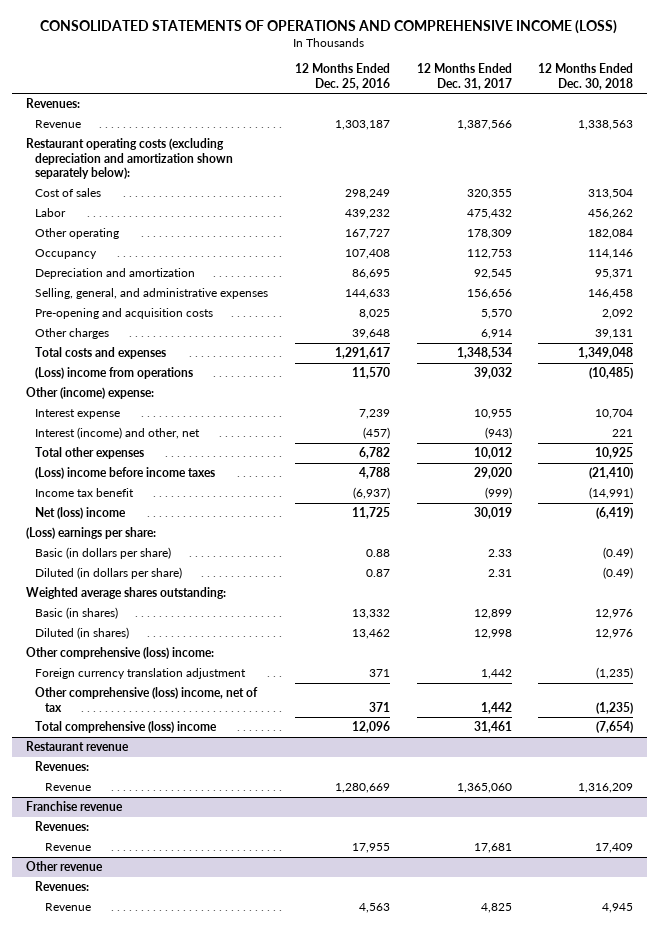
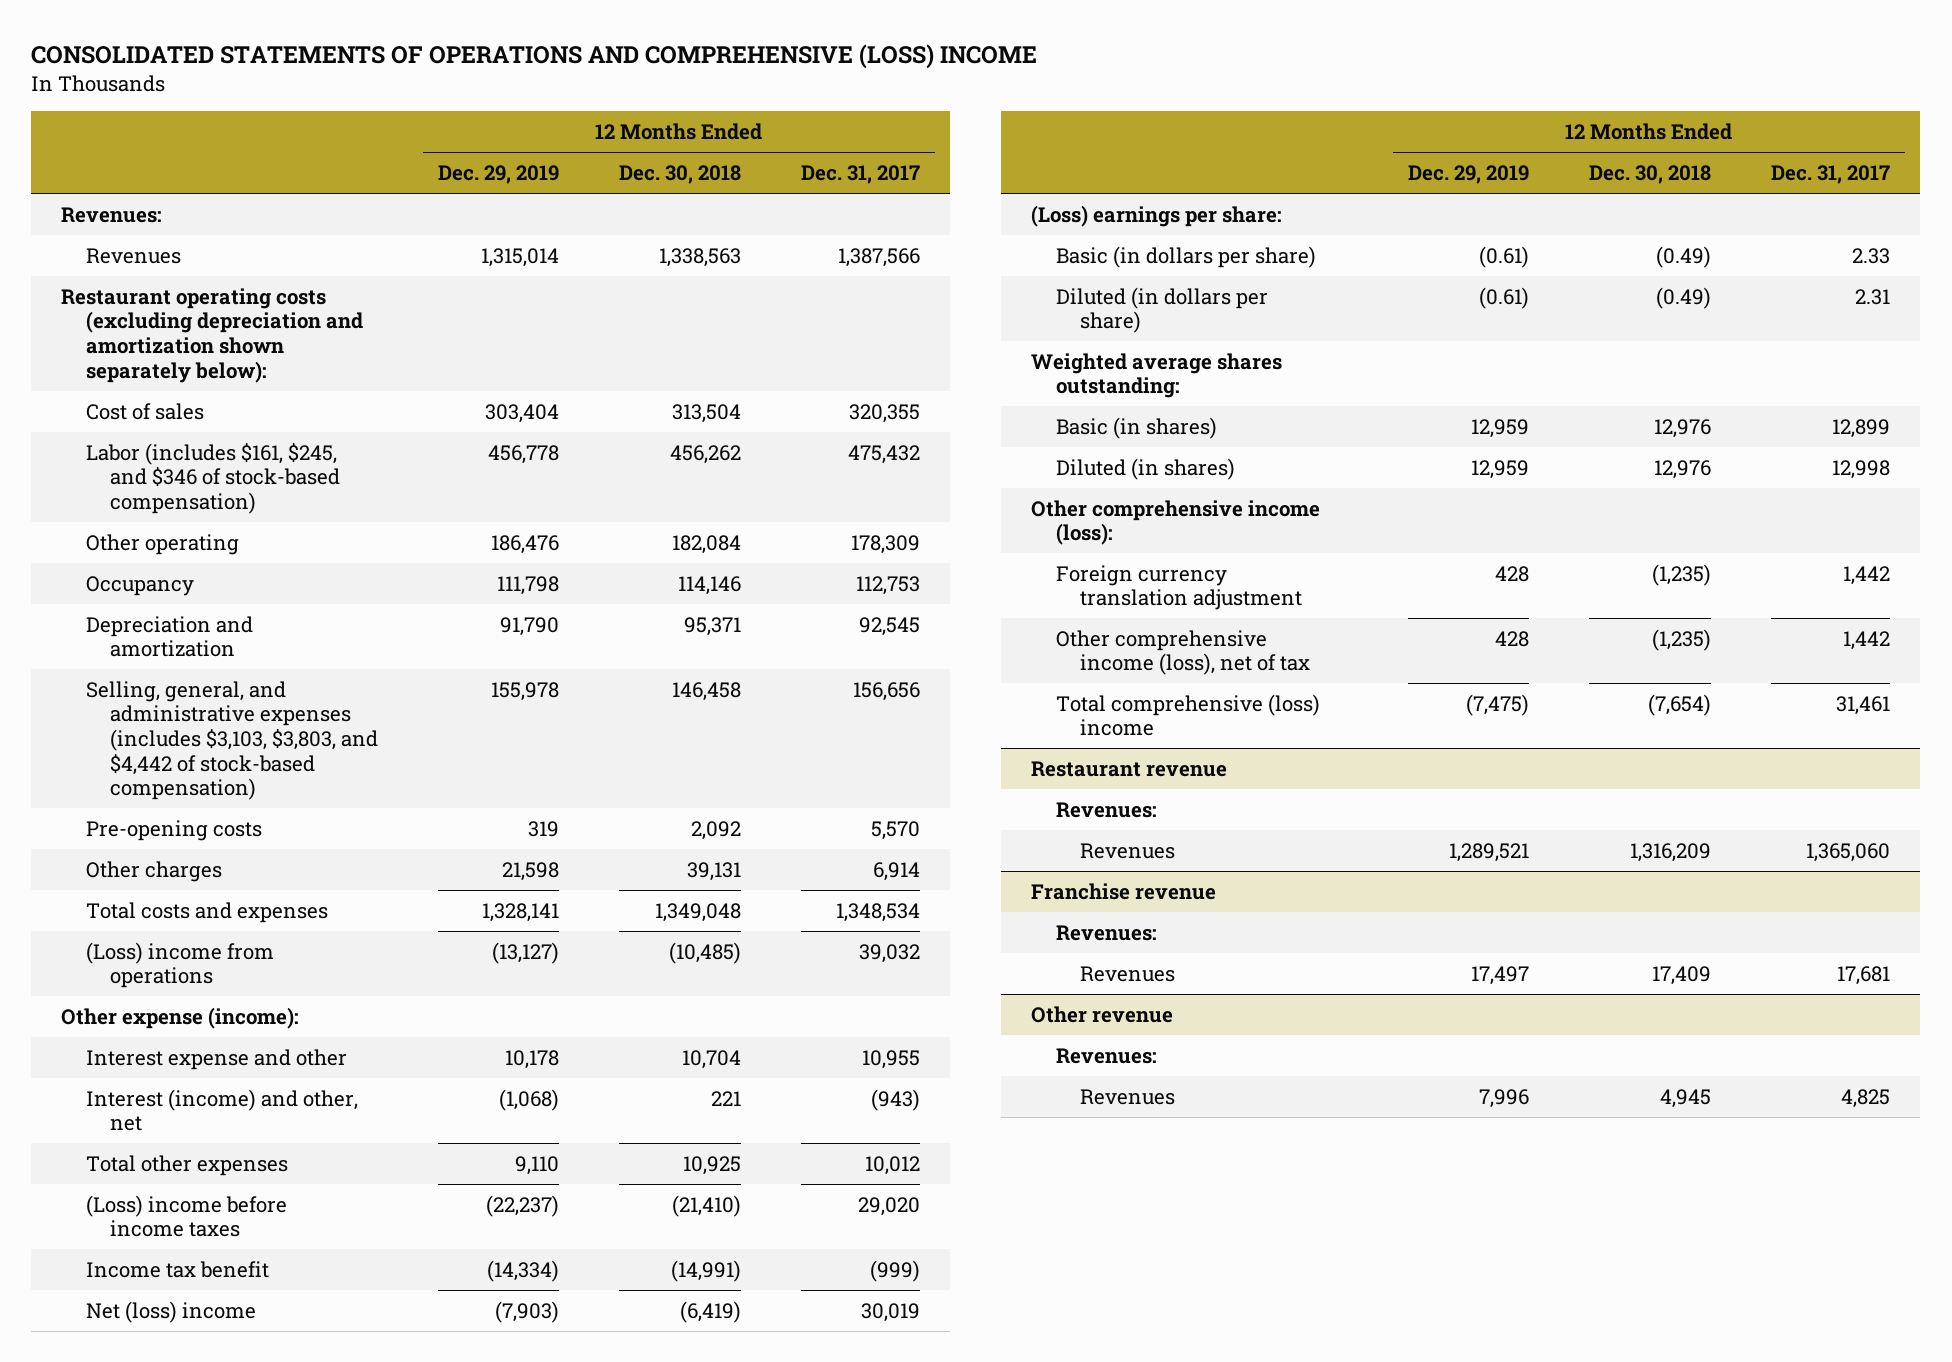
[40,19,618,34] CONSOLIDATED STATEMENTS OF OPERATIONS AND COMPREHENSIVE INCOME (LOSS) -> [31,44,1038,70] CONSOLIDATED STATEMENTS OF OPERATIONS AND COMPREHENSIVE (LOSS) INCOME
[295,63,391,90] 12 Months Ended Dec. 25, 2016 -> none
none -> [438,165,560,185] Dec. 29, 2019
[35,120,82,129] Revenue -> [85,247,181,264] Revenues
[35,208,67,218] Labor -> [85,442,341,515] Labor (includes $161, $245, and $346 of stock-based compensation)
[35,288,269,300] Selling, general, and administrative expenses -> [85,680,379,801] Selling, general, and administrative expenses (includes $3,103, $3,803, and $4,442 of stock-based compensation)
[35,308,214,320] Pre-opening and acquisition costs -> [85,819,262,841] Pre-opening costs
[25,387,154,400] Other (income) expense: -> [61,1006,300,1029] Other expense (income):
[35,409,121,420] Interest expense -> [85,1048,347,1070] Interest expense and other
[25,647,214,660] Other comprehensive (loss) income: -> [1031,499,1321,546] Other comprehensive income (loss):
[35,687,259,712] Other comprehensive (loss) income, net of tax -> [1055,629,1311,676] Other comprehensive income (loss), net of tax
[45,783,92,792] Revenue -> [1080,842,1176,859] Revenues
[45,843,92,852] Revenue -> [1080,965,1176,982] Revenues
[45,903,92,912] Revenue -> [1080,1088,1176,1105] Revenues

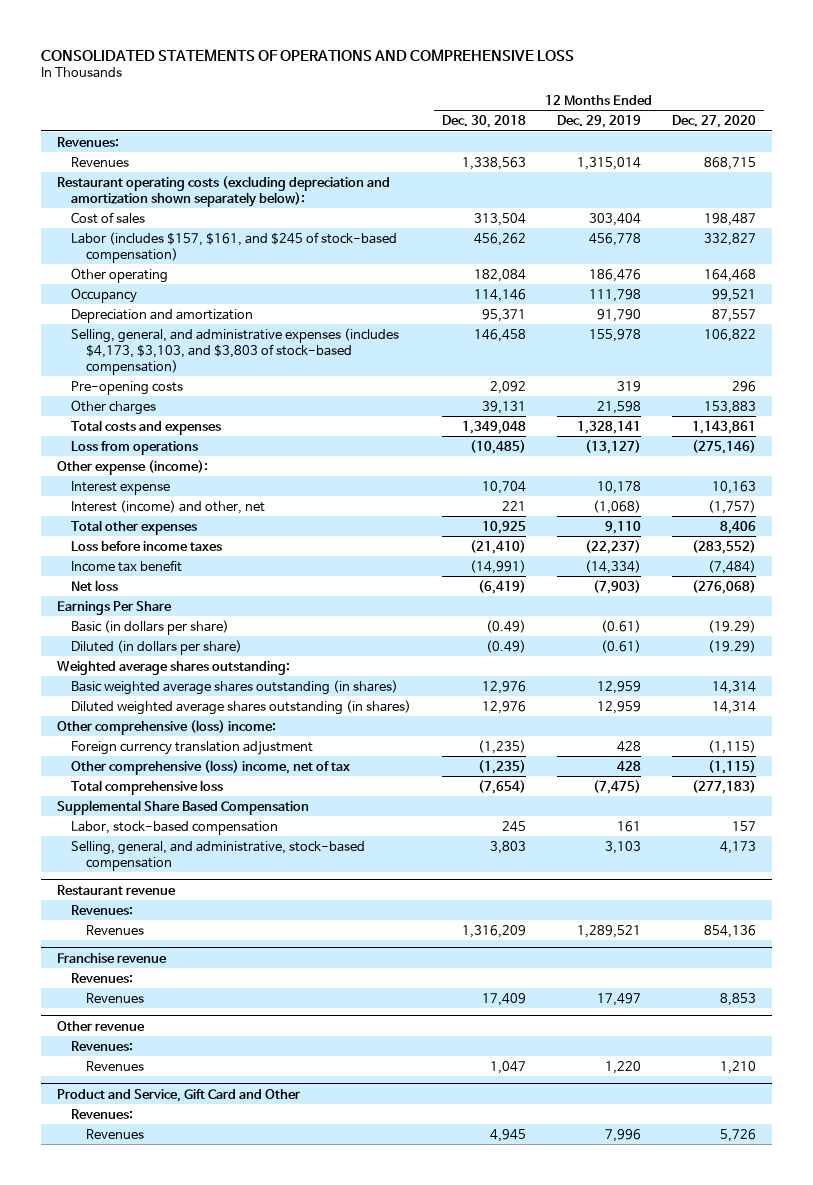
[31,44,1038,70] CONSOLIDATED STATEMENTS OF OPERATIONS AND COMPREHENSIVE (LOSS) INCOME -> [41,48,575,61] CONSOLIDATED STATEMENTS OF OPERATIONS AND COMPREHENSIVE LOSS
[801,165,921,185] Dec. 31, 2017 -> none
none -> [672,114,757,128] Dec. 27, 2020
[85,442,341,515] Labor (includes $161, $245, and $346 of stock-based compensation) -> [71,231,398,263] Labor (includes $157, $161, and $245 of stock-based compensation)
[85,680,379,801] Selling, general, and administrative expenses (includes $3,103, $3,803, and $4,442 of stock-based compensation) -> [71,327,400,375] Selling, general, and administrative expenses (includes $4,173, $3,103, and $3,803 of stock-based compensation)
[85,941,274,989] (Loss) income from operations -> [71,440,199,455] Loss from operations
[85,1048,347,1070] Interest expense and other -> [71,480,171,495] Interest expense
[85,1194,287,1238] (Loss) income before income taxes -> [71,540,223,551] Loss before income taxes
[85,1300,256,1323] Net (loss) income -> [71,579,119,591] Net loss
[1031,204,1283,227] (Loss) earnings per share: -> [56,600,172,615] Earnings Per Share
[1055,416,1217,439] Basic (in shares) -> [71,679,399,695] Basic weighted average shares outstanding (in shares)
[1055,457,1235,480] Diluted (in shares) -> [71,699,412,715] Diluted weighted average shares outstanding (in shares)
[1031,499,1321,546] Other comprehensive income (loss): -> [56,719,276,735] Other comprehensive (loss) income:
[1055,629,1311,676] Other comprehensive income (loss), net of tax -> [71,759,351,775] Other comprehensive (loss) income, net of tax
[1055,693,1320,737] Total comprehensive (loss) income -> [71,779,224,795] Total comprehensive loss
none -> [56,799,309,815] Supplemental Share Based Compensation
none -> [71,820,279,835] Labor, stock-based compensation
none -> [71,840,366,871] Selling, general, and administrative, stock-based compensation
none -> [85,1060,144,1071] Revenues
none -> [56,1088,300,1102] Product and Service, Gift Card and Other
none -> [71,1108,134,1119] Revenues:

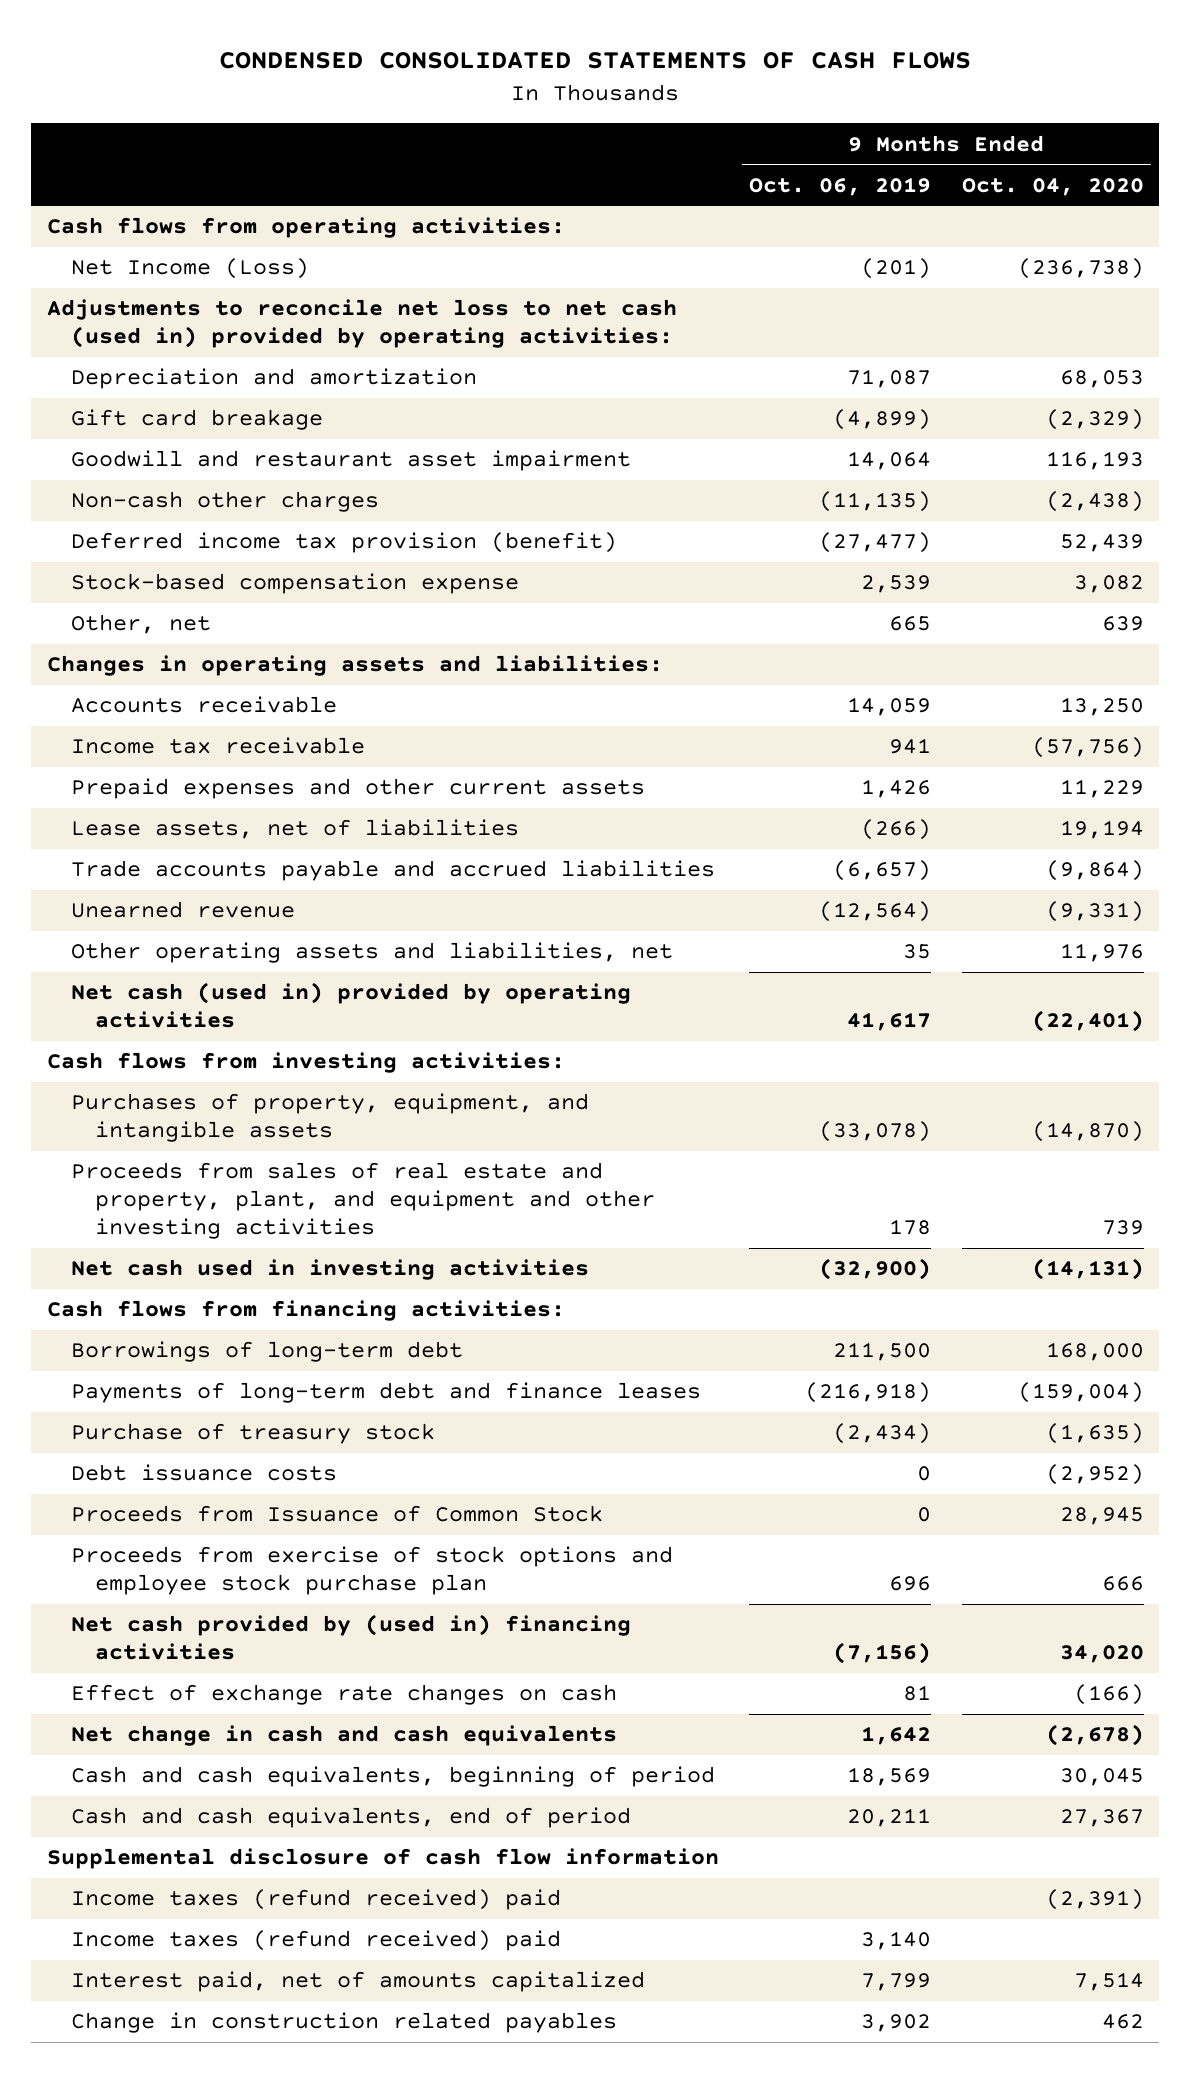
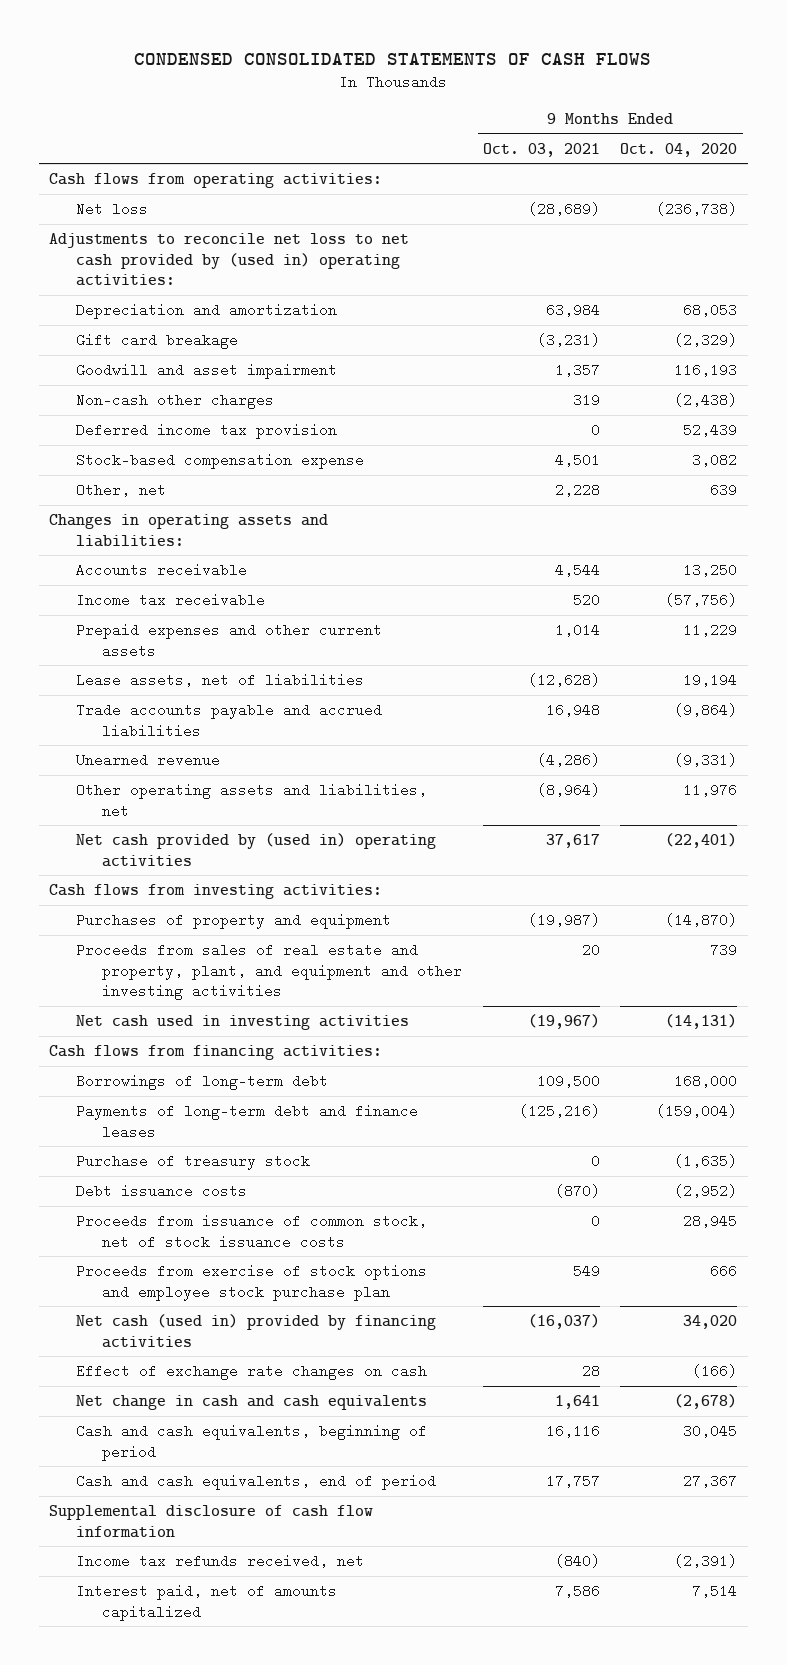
[749,176,932,196] Oct. 06, 2019 -> none
none -> [482,142,600,157] Oct. 03, 2021
[70,258,309,280] Net Income (Loss) -> [75,201,148,216] Net loss
[46,299,677,349] Adjustments to reconcile net loss to net cash (used in) provided by operating activities: -> [49,232,410,287] Adjustments to reconcile net loss to net cash provided by (used in) operating activities:
[70,450,631,472] Goodwill and restaurant asset impairment -> [75,362,337,379] Goodwill and asset impairment
[70,532,617,554] Deferred income tax provision (benefit) -> [75,422,337,439] Deferred income tax provision
[70,982,631,1029] Net cash (used in) provided by operating activities -> [75,832,436,867] Net cash provided by (used in) operating activities
[70,1093,589,1143] Purchases of property, equipment, and intangible assets -> [75,912,391,929] Purchases of property and equipment
[70,1505,603,1523] Proceeds from Issuance of Common Stock -> [75,1213,427,1249] Proceeds from issuance of common stock, net of stock issuance costs
[70,1614,631,1661] Net cash provided by (used in) financing activities -> [75,1313,436,1348] Net cash (used in) provided by financing activities
[70,1930,561,1952] Income taxes (refund received) paid -> none
[70,1889,561,1911] Income taxes (refund received) paid -> [75,1553,364,1568] Income tax refunds received, net
[70,2012,617,2034] Change in construction related payables -> none

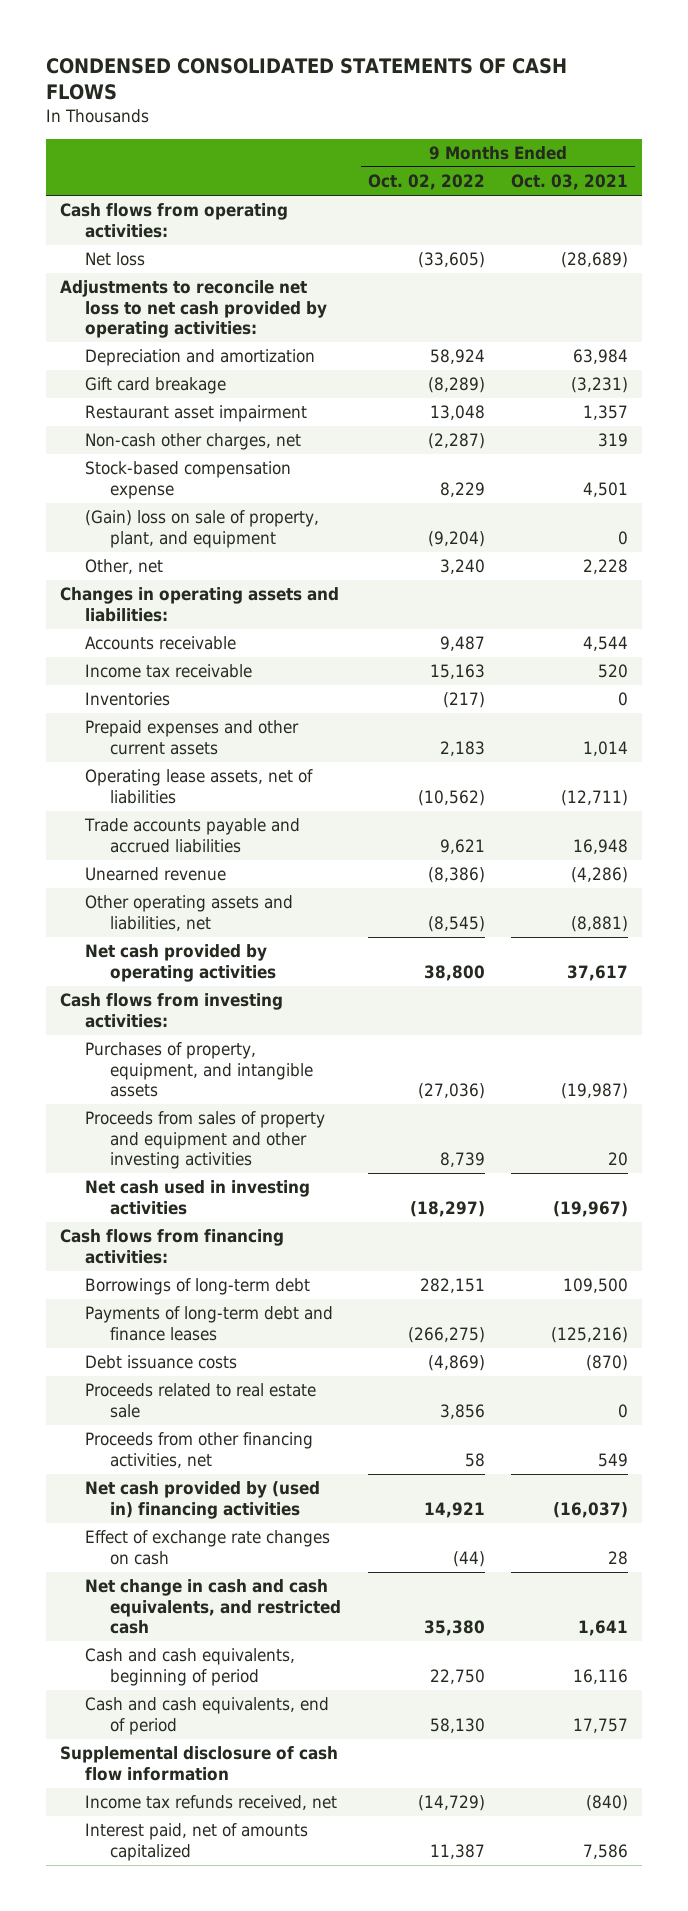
[620,142,738,157] Oct. 04, 2020 -> none
none -> [367,174,485,191] Oct. 02, 2022
[49,232,410,287] Adjustments to reconcile net loss to net cash provided by (used in) operating activities: -> [59,280,327,338] Adjustments to reconcile net loss to net cash provided by operating activities:
[75,422,337,439] Deferred income tax provision -> none
[75,362,337,379] Goodwill and asset impairment -> [84,405,307,423] Restaurant asset impairment
[75,392,274,409] Non-cash other charges -> [84,433,301,451] Non-cash other charges, net
none -> [84,510,319,548] (Gain) loss on sale of property, plant, and equipment
none -> [84,692,170,707] Inventories
[75,672,364,687] Lease assets, net of liabilities -> [84,769,313,804] Operating lease assets, net of liabilities
[527,672,600,687] (12,628) -> [561,789,629,806] (12,711)
[536,782,600,797] (8,964) -> [571,915,629,932] (8,881)
[75,832,436,867] Net cash provided by (used in) operating activities -> [84,944,276,982] Net cash provided by operating activities
[75,912,391,929] Purchases of property and equipment -> [84,1042,313,1097] Purchases of property, equipment, and intangible assets
[75,942,462,1001] Proceeds from sales of real estate and property, plant, and equipment and other investing activities -> [84,1111,325,1169] Proceeds from sales of property and equipment and other investing activities
[75,1153,310,1170] Purchase of treasury stock -> none
[75,1213,427,1249] Proceeds from issuance of common stock, net of stock issuance costs -> none
none -> [84,1383,316,1418] Proceeds related to real estate sale
[75,1263,427,1301] Proceeds from exercise of stock options and employee stock purchase plan -> [84,1432,313,1468] Proceeds from other financing activities, net
[75,1313,436,1348] Net cash (used in) provided by financing activities -> [84,1481,320,1519] Net cash provided by (used in) financing activities
[75,1394,427,1410] Net change in cash and cash equivalents -> [84,1579,341,1634] Net change in cash and cash equivalents, and restricted cash

